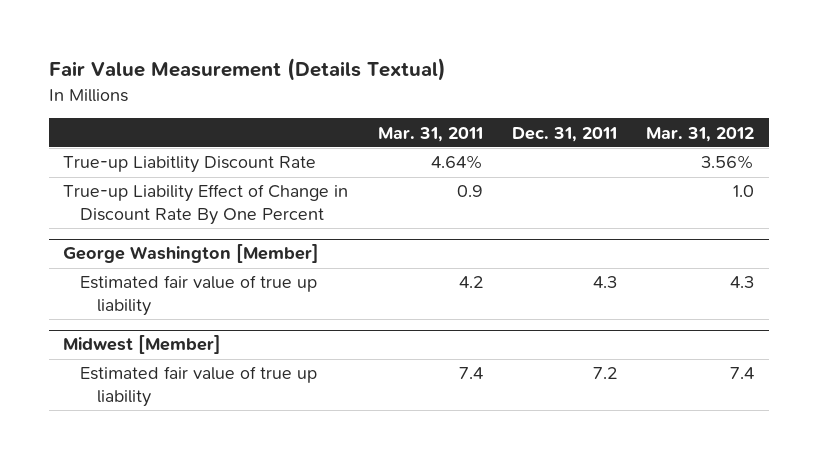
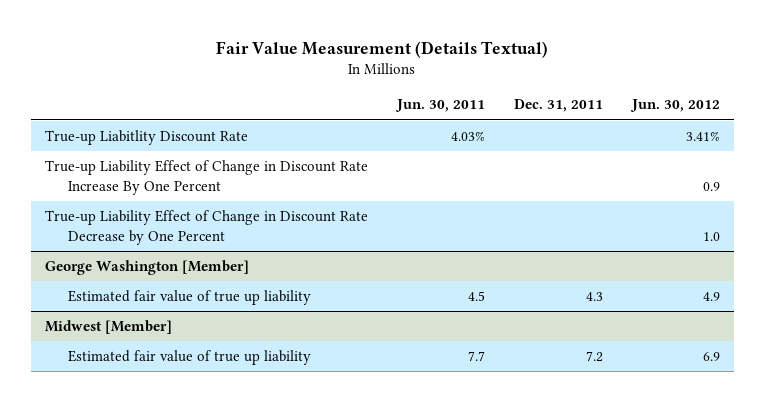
[377,126,483,142] Mar. 31, 2011 -> none
[646,126,755,142] Mar. 31, 2012 -> none
none -> [395,99,486,113] Jun. 30, 2011
none -> [629,99,720,113] Jun. 30, 2012
[63,184,349,225] True-up Liability Effect of Change in Discount Rate By One Percent -> [45,160,369,195] True-up Liability Effect of Change in Discount Rate Increase By One Percent
none -> [45,210,369,245] True-up Liability Effect of Change in Discount Rate Decrease by One Percent

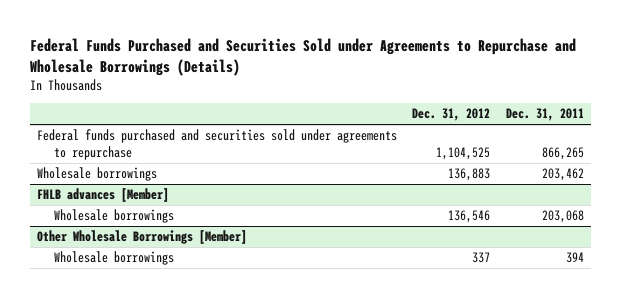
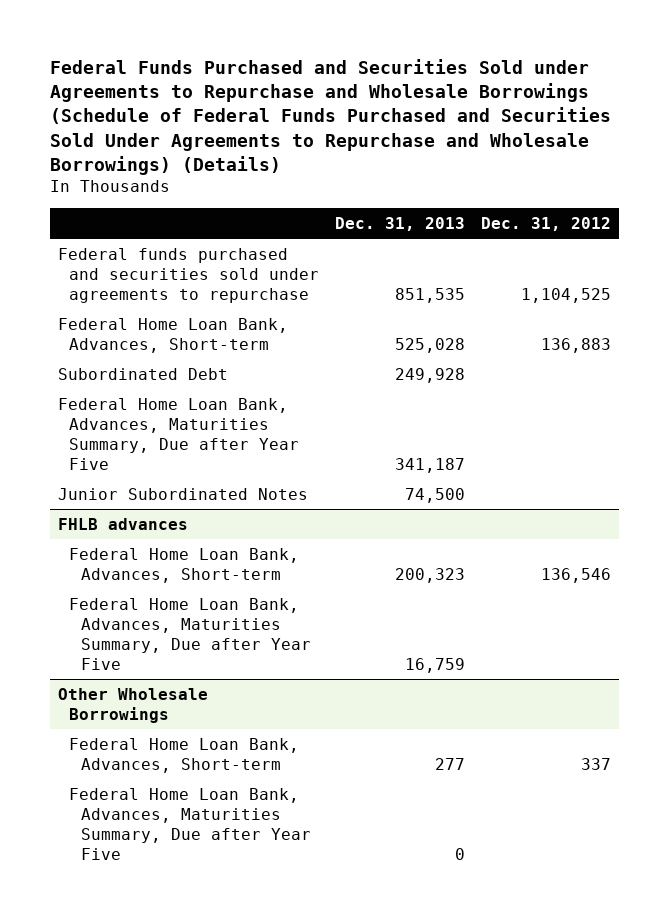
[29,37,576,76] Federal Funds Purchased and Securities Sold under Agreements to Repurchase and Wholesale Borrowings (Details) -> [49,58,611,176] Federal Funds Purchased and Securities Sold under Agreements to Repurchase and Wholesale Borrowings (Schedule of Federal Funds Purchased and Securities Sold Under Agreements to Repurchase and Wholesale Borrowings) (Details)
[505,108,584,122] Dec. 31, 2011 -> none
none -> [334,216,465,231] Dec. 31, 2013
[37,167,158,182] Wholesale borrowings -> [57,317,288,353] Federal Home Loan Bank, Advances, Short-term
none -> [57,367,228,380] Subordinated Debt
none -> [57,397,300,470] Federal Home Loan Bank, Advances, Maturities Summary, Due after Year Five
none -> [57,487,308,500] Junior Subordinated Notes
[37,188,170,203] FHLB advances [Member] -> [57,517,188,530] FHLB advances
[54,209,175,224] Wholesale borrowings -> [69,547,300,583] Federal Home Loan Bank, Advances, Short-term
none -> [69,597,311,670] Federal Home Loan Bank, Advances, Maturities Summary, Due after Year Five
[37,230,248,245] Other Wholesale Borrowings [Member] -> [57,687,208,723] Other Wholesale Borrowings
[54,251,175,266] Wholesale borrowings -> [69,737,300,773] Federal Home Loan Bank, Advances, Short-term
none -> [69,787,311,860] Federal Home Loan Bank, Advances, Maturities Summary, Due after Year Five

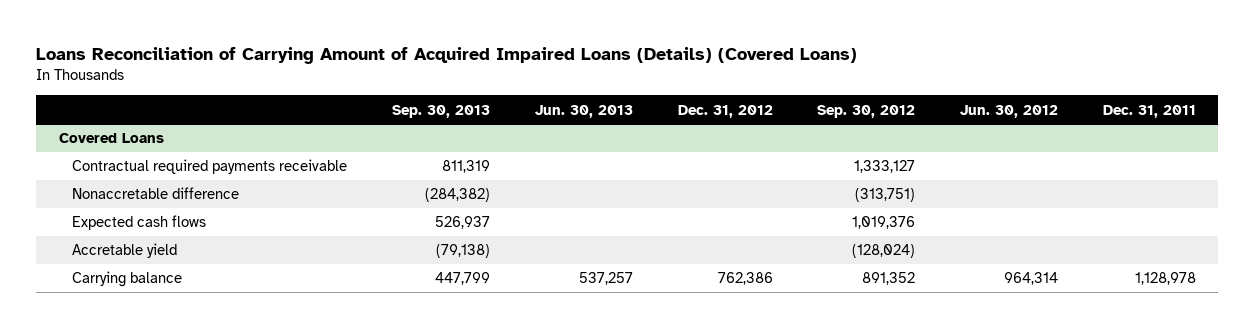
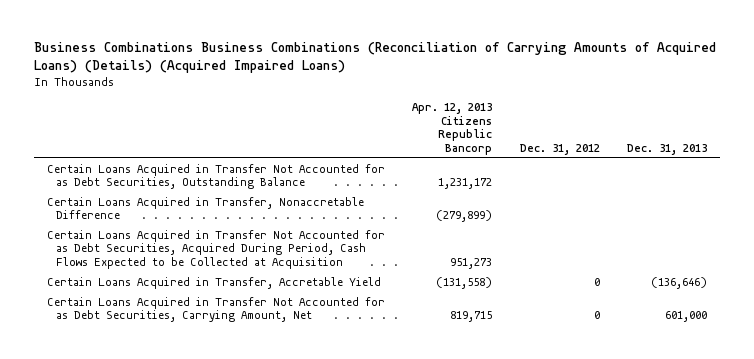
[36,46,858,64] Loans Reconciliation of Carrying Amount of Acquired Impaired Loans (Details) (Covered Loans) -> [33,41,716,73] Business Combinations Business Combinations (Reconciliation of Carrying Amounts of Acquired Loans) (Details) (Acquired Impaired Loans)
[392,104,491,118] Sep. 30, 2013 -> none
[534,104,633,118] Jun. 30, 2013 -> none
[817,104,916,118] Sep. 30, 2012 -> none
[960,104,1059,118] Jun. 30, 2012 -> none
[1103,104,1197,118] Dec. 31, 2011 -> none
none -> [412,103,493,155] Apr. 12, 2013 Citizens Republic Bancorp
none -> [626,143,707,155] Dec. 31, 2013
[58,133,164,144] Covered Loans -> none
[72,159,348,175] Contractual required payments receivable -> none
[72,187,240,200] Nonaccretable difference -> none
[72,215,207,231] Expected cash flows -> none
[72,243,178,259] Accretable yield -> none
[72,271,183,288] Carrying balance -> none
none -> [47,163,386,190] Certain Loans Acquired in Transfer Not Accounted for as Debt Securities, Outstanding Balance
none -> [47,196,365,220] Certain Loans Acquired in Transfer, Nonaccretable Difference
none -> [47,229,386,270] Certain Loans Acquired in Transfer Not Accounted for as Debt Securities, Acquired During Period, Cash Flows Expected to be Collected at Acquisition
none -> [47,276,382,289] Certain Loans Acquired in Transfer, Accretable Yield
none -> [47,296,386,323] Certain Loans Acquired in Transfer Not Accounted for as Debt Securities, Carrying Amount, Net

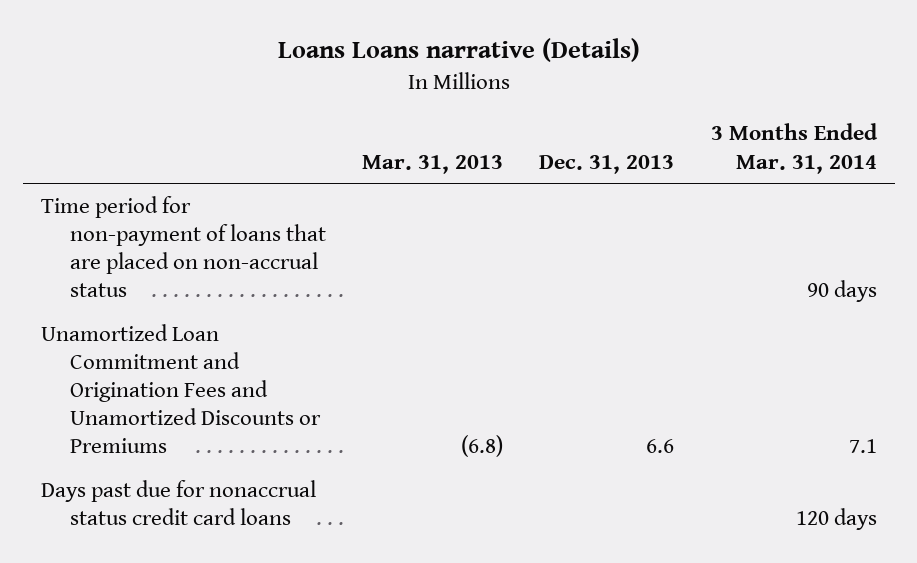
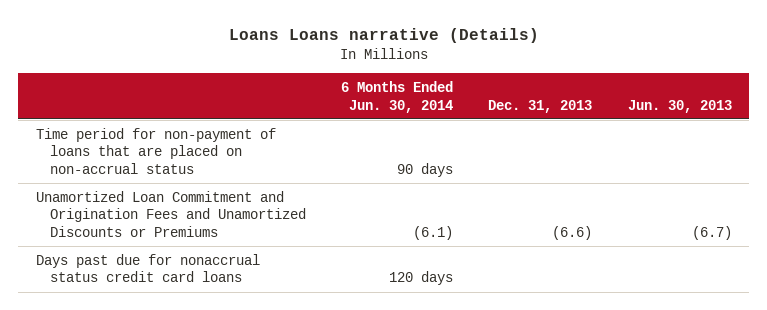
[362,154,504,174] Mar. 31, 2013 -> none
[710,123,878,174] 3 Months Ended Mar. 31, 2014 -> none
none -> [341,80,454,113] 6 Months Ended Jun. 30, 2014
none -> [627,99,732,113] Jun. 30, 2013
[646,439,675,454] 6.6 -> [552,225,593,240] (6.6)

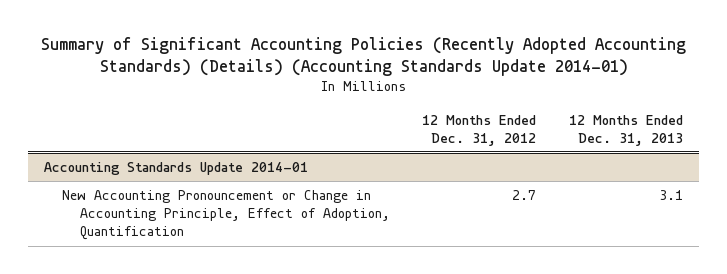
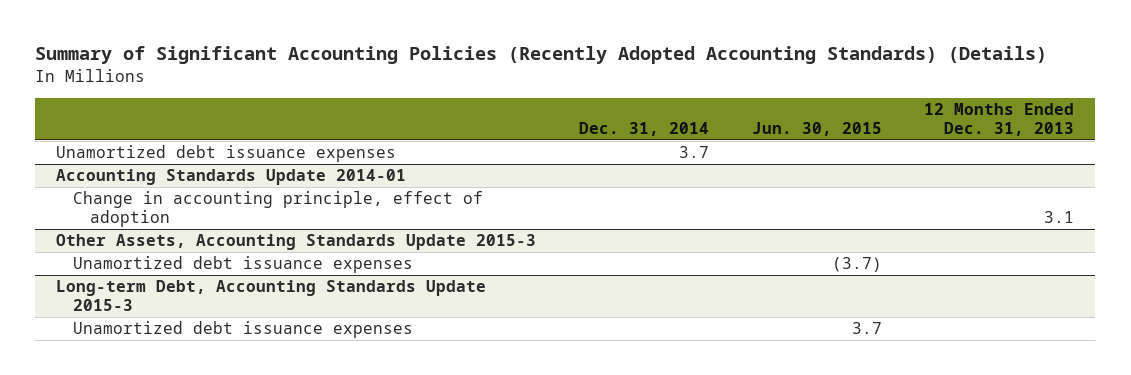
[40,36,686,77] Summary of Significant Accounting Policies (Recently Adopted Accounting Standards) (Details) (Accounting Standards Update 2014-01) -> [35,46,1048,65] Summary of Significant Accounting Policies (Recently Adopted Accounting Standards) (Details)
[422,114,537,146] 12 Months Ended Dec. 31, 2012 -> none
none -> [579,121,710,136] Dec. 31, 2014
none -> [751,121,882,136] Jun. 30, 2015
none -> [56,145,397,163] Unamortized debt issuance expenses
[61,190,390,241] New Accounting Pronouncement or Change in Accounting Principle, Effect of Adoption, Quantification -> [73,191,484,228] Change in accounting principle, effect of adoption
none -> [56,234,537,251] Other Assets, Accounting Standards Update 2015-3
none -> [73,256,414,274] Unamortized debt issuance expenses
none -> [56,280,487,312] Long-term Debt, Accounting Standards Update 2015-3
none -> [73,321,414,339] Unamortized debt issuance expenses

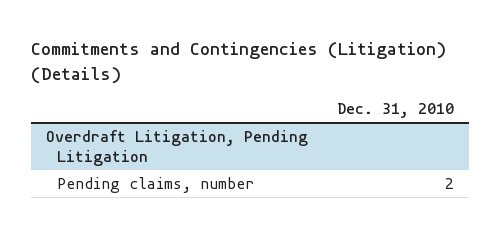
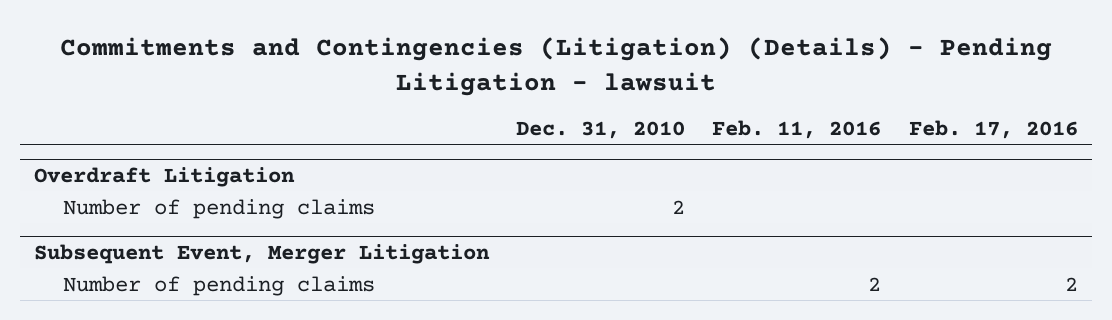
[30,42,446,84] Commitments and Contingencies (Litigation) (Details) -> [59,36,1052,97] Commitments and Contingencies (Litigation) (Details) - Pending Litigation - lawsuit
none -> [712,120,882,140] Feb. 11, 2016
none -> [908,120,1078,140] Feb. 17, 2016
[45,129,308,167] Overdraft Litigation, Pending Litigation -> [33,166,295,187] Overdraft Litigation
[57,176,255,193] Pending claims, number -> [62,198,375,219] Number of pending claims
none -> [33,243,490,264] Subsequent Event, Merger Litigation
none -> [62,275,375,296] Number of pending claims

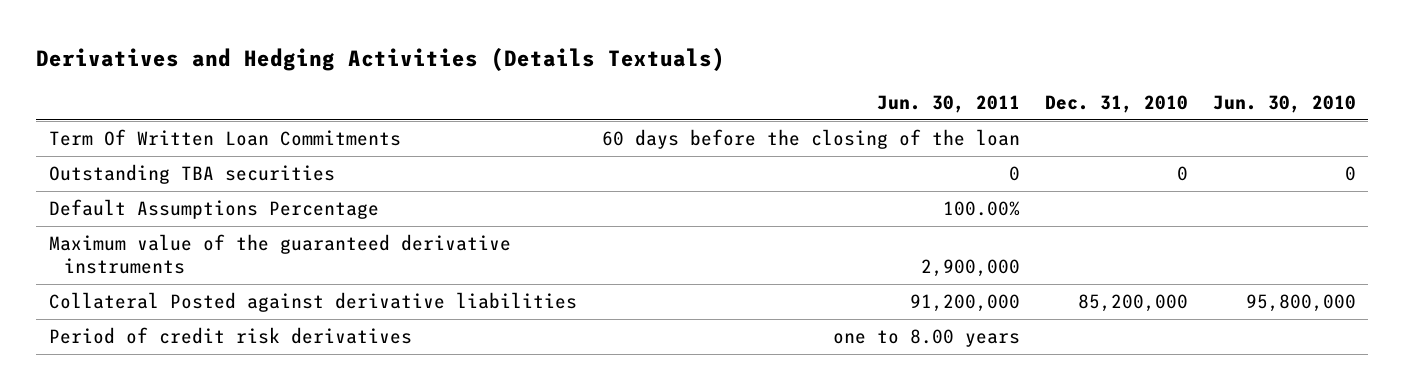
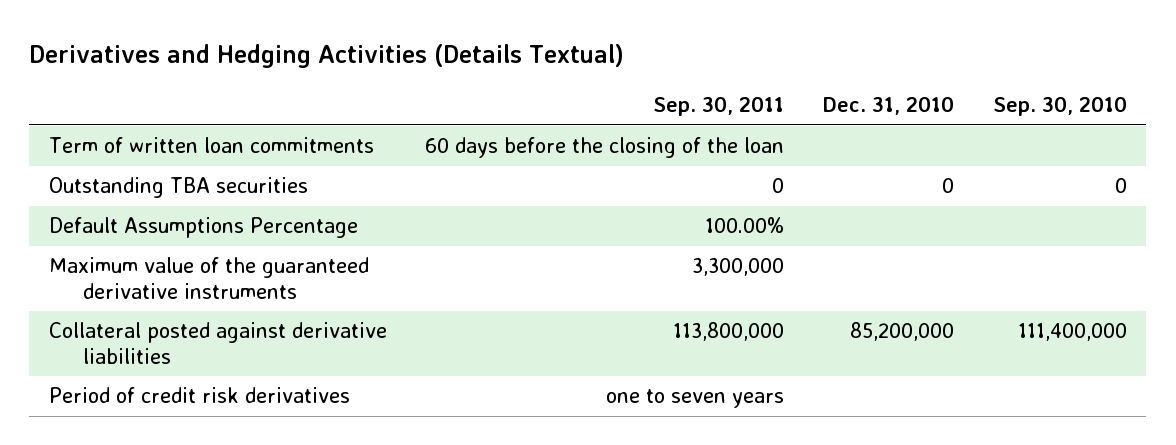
[36,47,726,71] Derivatives and Hedging Activities (Details Textuals) -> [29,44,625,69] Derivatives and Hedging Activities (Details Textual)
[876,94,1020,113] Jun. 30, 2011 -> none
[1212,94,1356,113] Jun. 30, 2010 -> none
none -> [653,96,785,117] Sep. 30, 2011
none -> [992,96,1127,117] Sep. 30, 2010
[48,129,401,147] Term Of Written Loan Commitments -> [48,137,374,154] Term of written loan commitments
[48,292,577,313] Collateral Posted against derivative liabilities -> [48,322,387,364] Collateral posted against derivative liabilities

